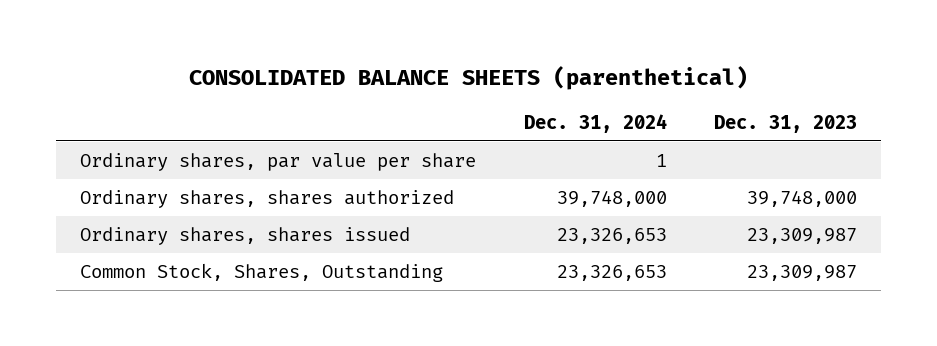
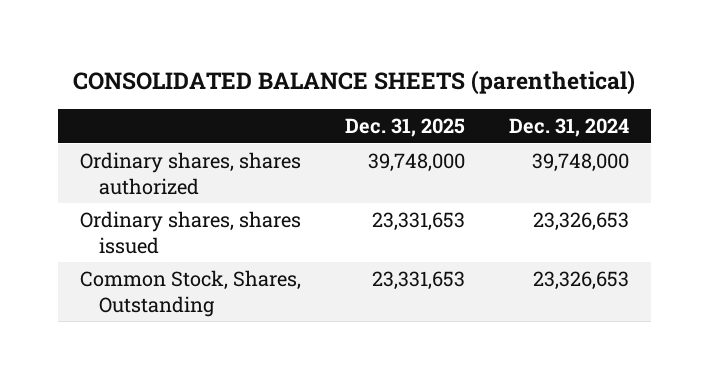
[714,114,858,133] Dec. 31, 2023 -> none
none -> [344,118,465,138] Dec. 31, 2025
[79,153,476,172] Ordinary shares, par value per share -> none

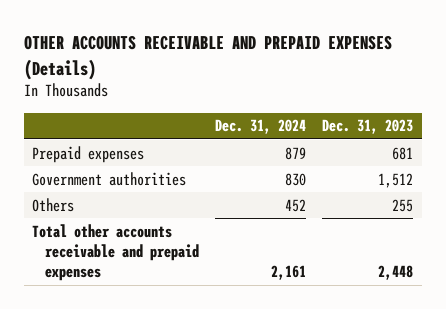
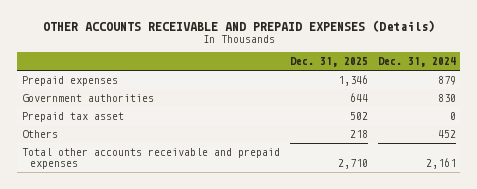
[322,119,414,135] Dec. 31, 2023 -> none
none -> [289,57,368,68] Dec. 31, 2025
none -> [21,112,124,123] Prepaid tax asset

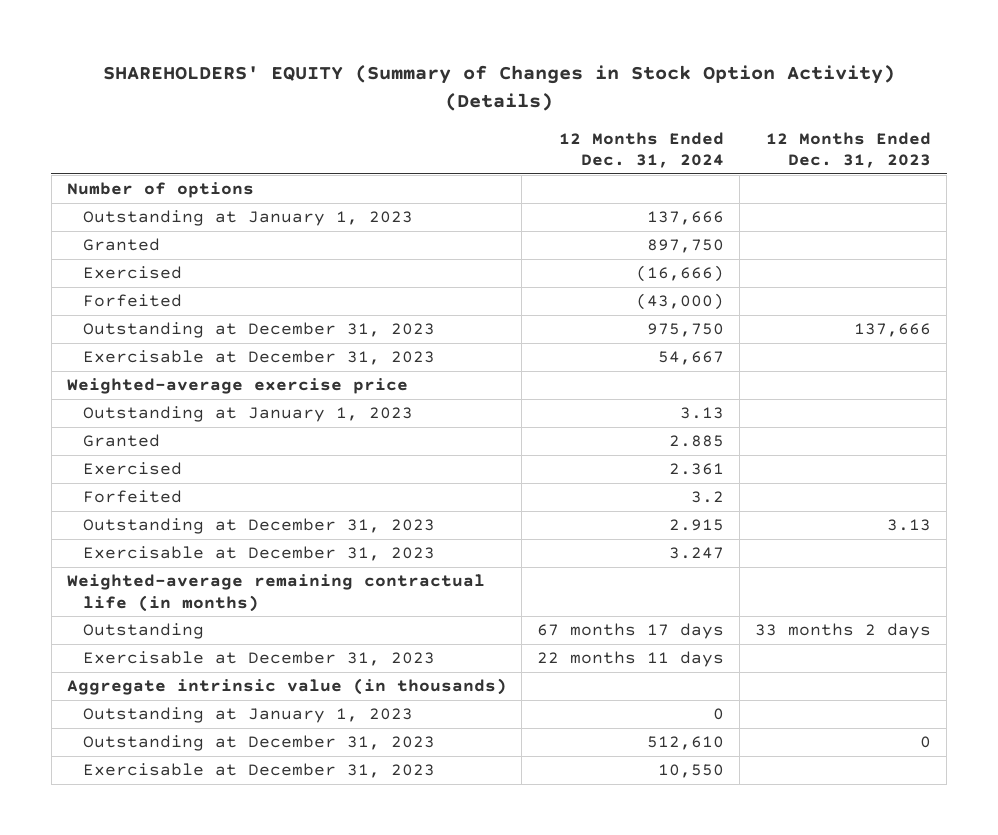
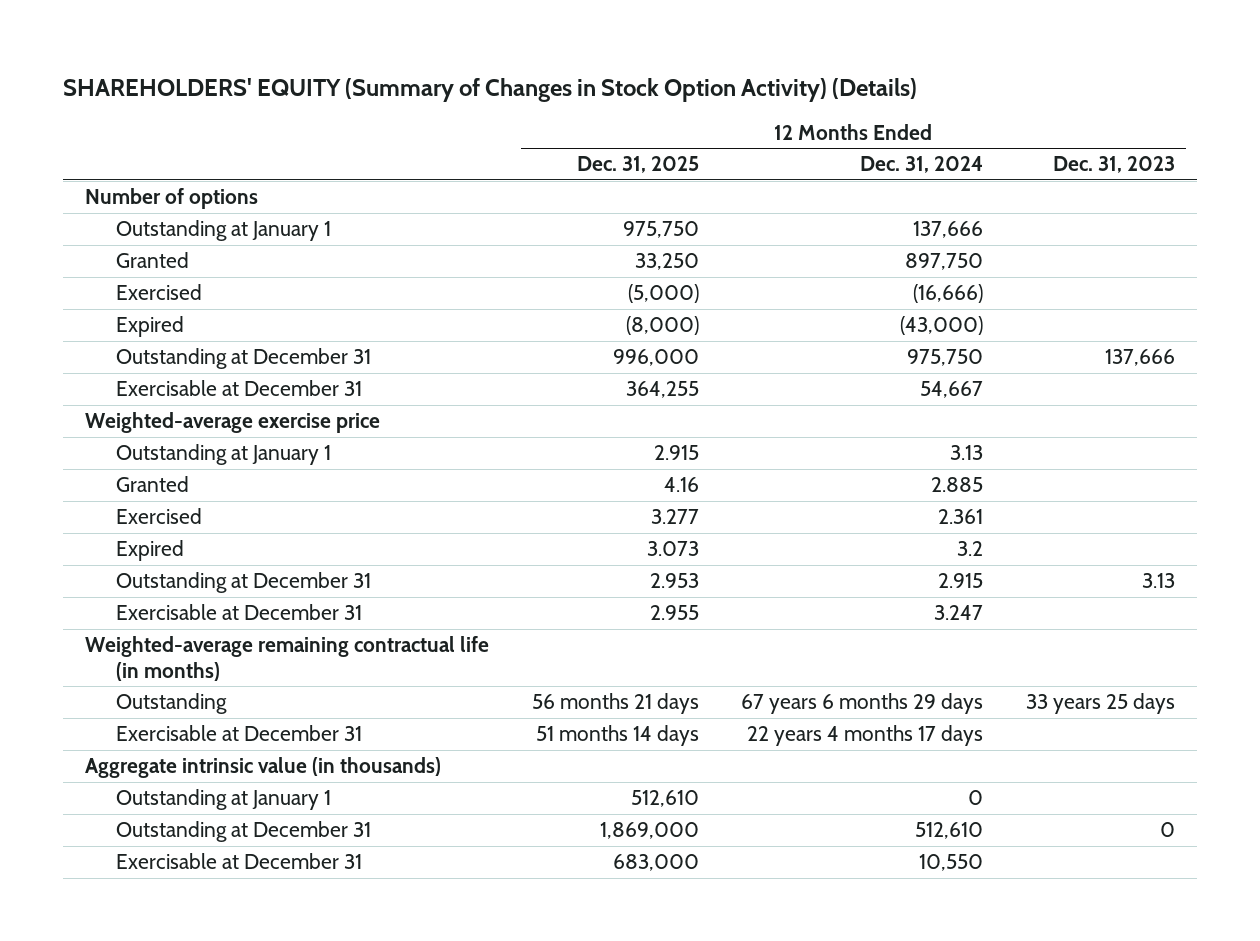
none -> [576,156,699,174] Dec. 31, 2025
[82,210,413,227] Outstanding at January 1, 2023 -> [116,220,332,242] Outstanding at January 1
[82,294,182,308] Forfeited -> [116,316,185,338] Expired
[82,322,435,339] Outstanding at December 31, 2023 -> [116,348,372,370] Outstanding at December 31
[82,350,435,366] Exercisable at December 31, 2023 -> [116,380,363,397] Exercisable at December 31
[82,406,413,423] Outstanding at January 1, 2023 -> [116,444,332,466] Outstanding at January 1
[82,490,182,504] Forfeited -> [116,540,185,562] Expired
[82,518,435,535] Outstanding at December 31, 2023 -> [116,572,372,594] Outstanding at December 31
[82,546,435,562] Exercisable at December 31, 2023 -> [116,604,363,621] Exercisable at December 31
[537,623,725,640] 67 months 17 days -> [741,693,984,715] 67 years 6 months 29 days
[755,623,932,640] 33 months 2 days -> [1026,693,1176,715] 33 years 25 days
[82,651,435,667] Exercisable at December 31, 2023 -> [116,725,363,742] Exercisable at December 31
[537,651,725,668] 22 months 11 days -> [747,725,984,747] 22 years 4 months 17 days
[82,707,413,724] Outstanding at January 1, 2023 -> [116,789,332,811] Outstanding at January 1
[82,735,435,752] Outstanding at December 31, 2023 -> [116,821,372,843] Outstanding at December 31
[82,763,435,779] Exercisable at December 31, 2023 -> [116,853,363,870] Exercisable at December 31

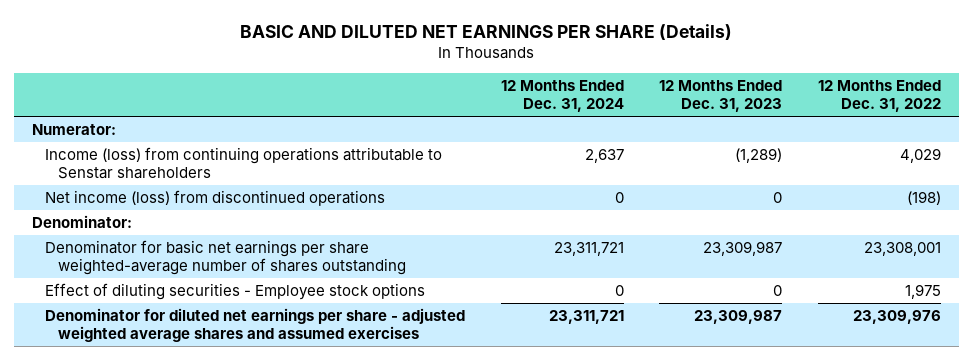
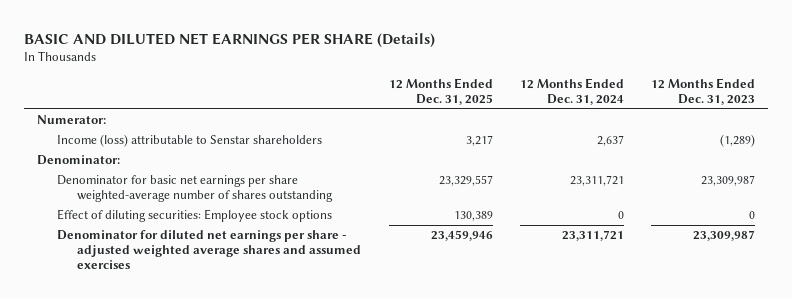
[817,79,941,113] 12 Months Ended Dec. 31, 2022 -> none
none -> [388,78,493,106] 12 Months Ended Dec. 31, 2025
[45,189,386,206] Net income (loss) from discontinued operations -> none
[45,146,443,180] Income (loss) from continuing operations attributable to Senstar shareholders -> [57,134,323,148] Income (loss) attributable to Senstar shareholders
[45,282,426,300] Effect of diluting securities - Employee stock options -> [57,209,333,223] Effect of diluting securities: Employee stock options

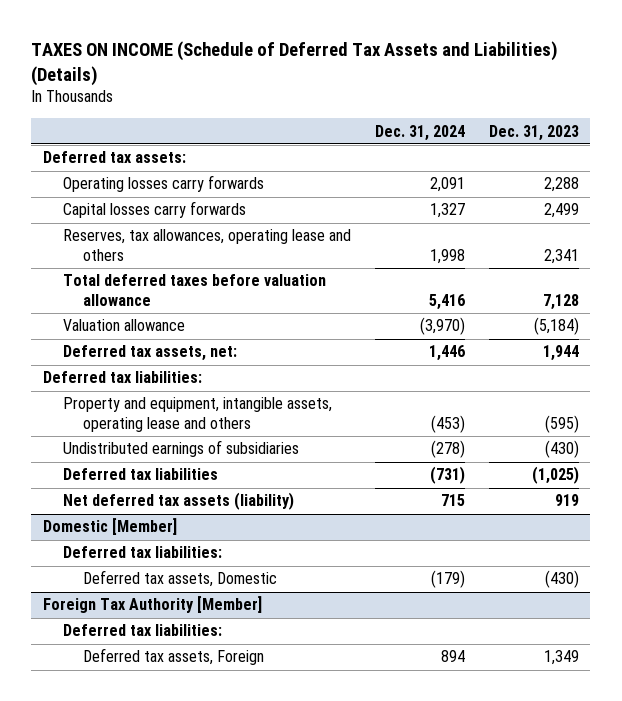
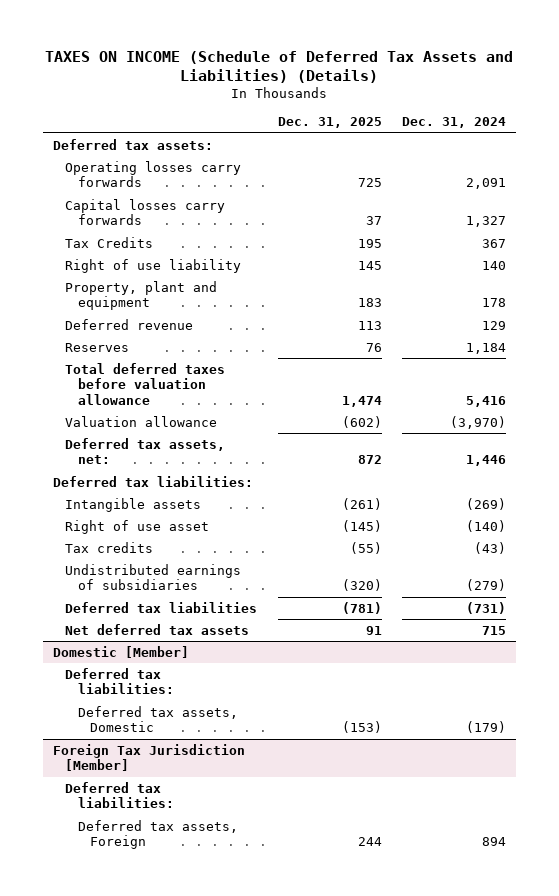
[488,124,579,141] Dec. 31, 2023 -> none
none -> [277,117,382,129] Dec. 31, 2025
[62,229,351,261] Reserves, tax allowances, operating lease and others -> none
none -> [65,236,154,248] Tax Credits
none -> [65,258,242,273] Right of use liability
none -> [65,280,218,311] Property, plant and equipment
none -> [65,318,194,330] Deferred revenue
none -> [65,342,130,352] Reserves
[62,397,332,432] Property and equipment, intangible assets, operating lease and others -> none
none -> [65,497,202,512] Intangible assets
none -> [65,519,210,534] Right of use asset
none -> [65,541,154,553] Tax credits
[430,440,465,459] (278) -> [465,579,506,592] (279)
[62,492,294,511] Net deferred tax assets (liability) -> [65,623,250,635] Net deferred tax assets
[43,596,263,614] Foreign Tax Authority [Member] -> [52,743,245,772] Foreign Tax Jurisdiction [Member]

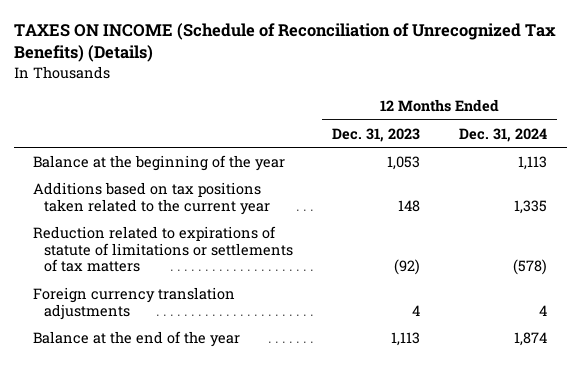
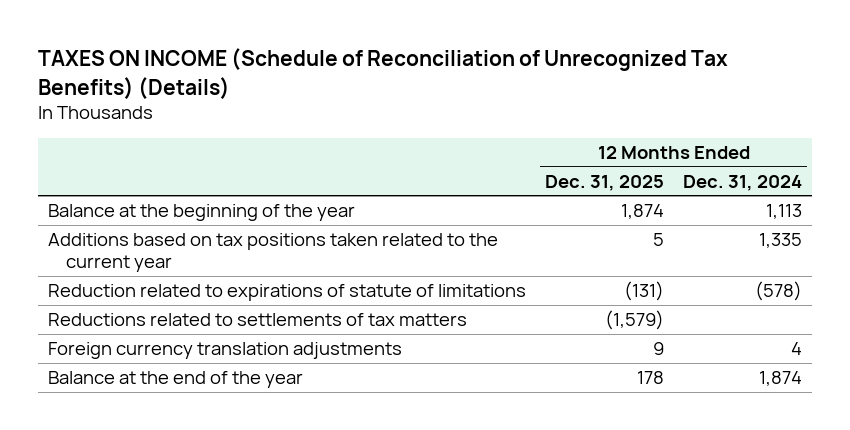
[332,127,421,142] Dec. 31, 2023 -> none
none -> [544,174,664,191] Dec. 31, 2025
[33,225,293,273] Reduction related to expirations of statute of limitations or settlements of tax matters -> [47,284,526,302] Reduction related to expirations of statute of limitations
none -> [47,313,467,327] Reductions related to settlements of tax matters

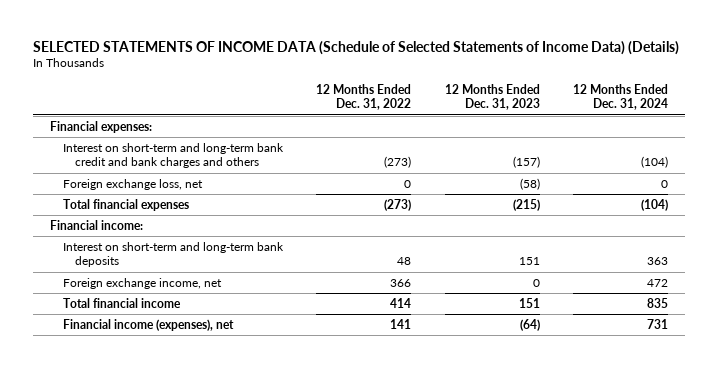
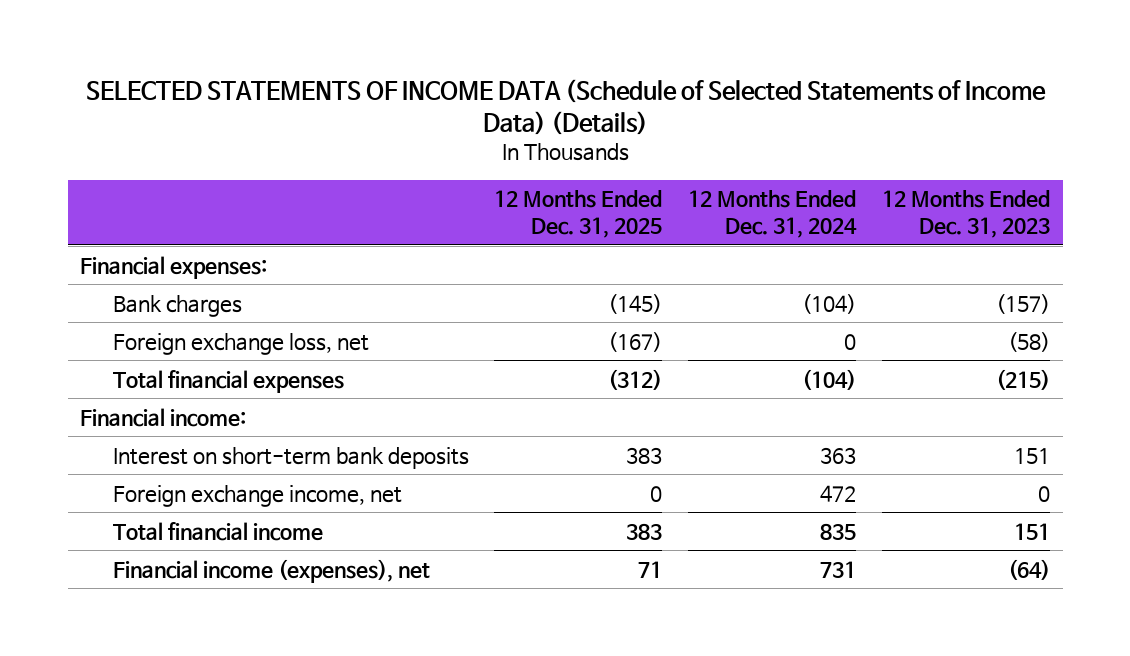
[316,83,412,111] 12 Months Ended Dec. 31, 2022 -> none
none -> [494,190,663,238] 12 Months Ended Dec. 31, 2025
[62,142,284,169] Interest on short-term and long-term bank credit and bank charges and others -> [112,294,242,317] Bank charges
[62,241,284,268] Interest on short-term and long-term bank deposits -> [112,446,469,469] Interest on short-term bank deposits

